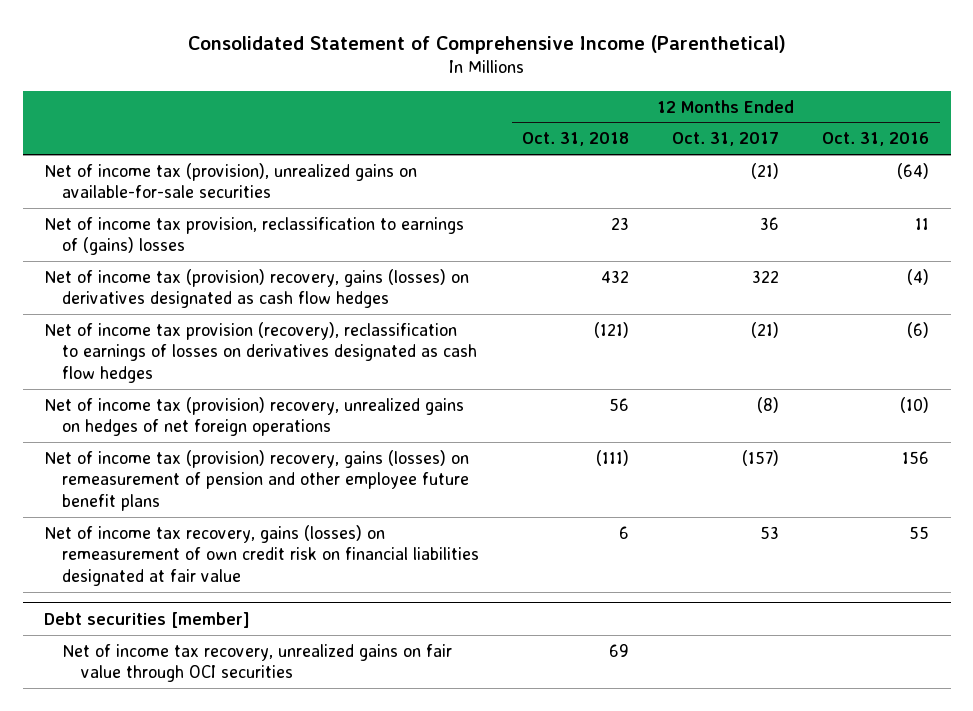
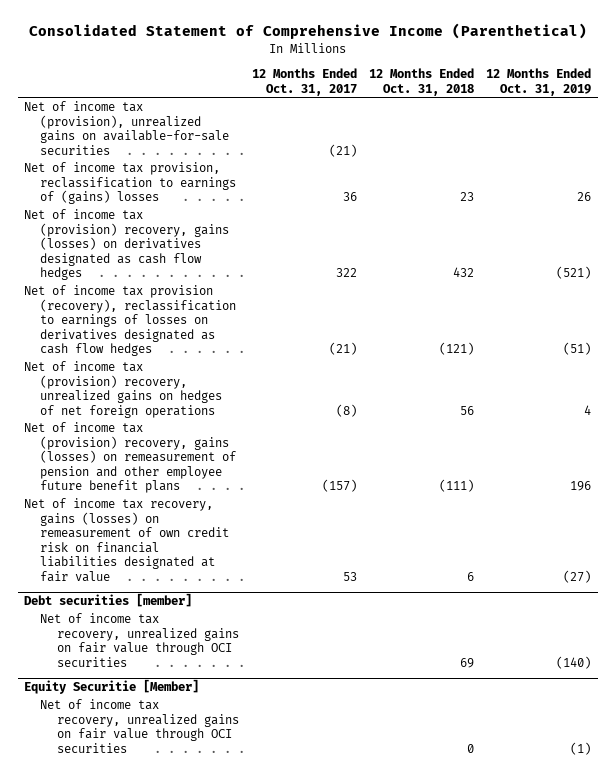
[822,132,930,147] Oct. 31, 2016 -> none
none -> [486,68,592,96] 12 Months Ended Oct. 31, 2019
none -> [23,679,199,695] Equity Securitie [Member]
none -> [40,699,240,753] Net of income tax recovery, unrealized gains on fair value through OCI securities

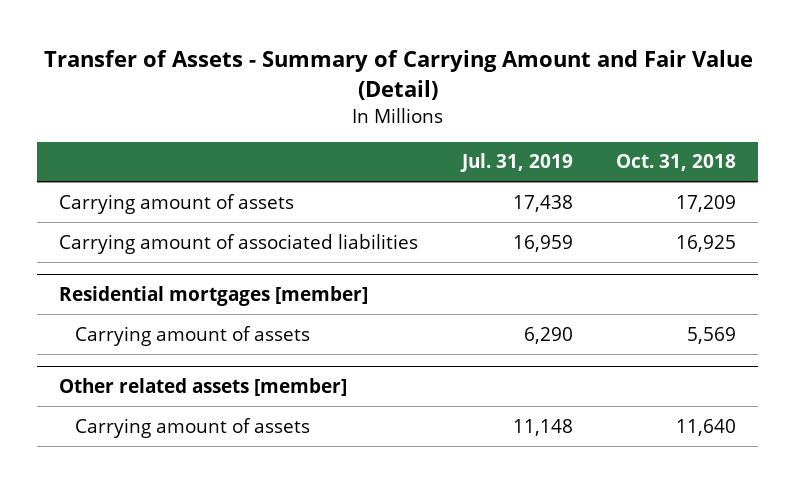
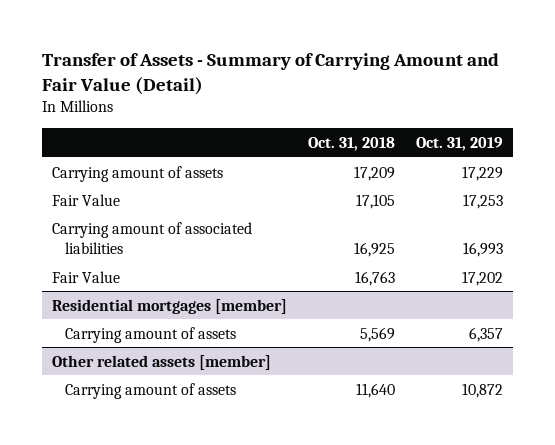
[459,153,573,173] Jul. 31, 2019 -> none
none -> [415,136,503,151] Oct. 31, 2019
none -> [52,193,121,206] Fair Value
none -> [52,270,121,283] Fair Value

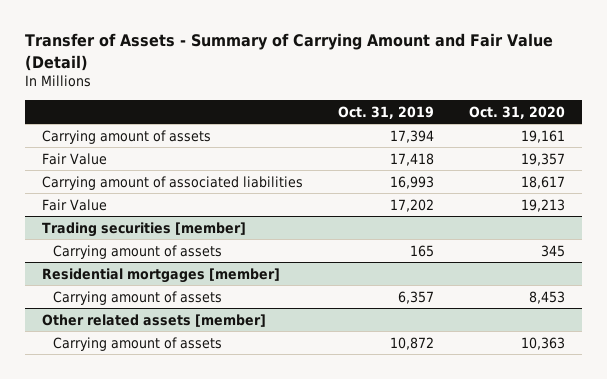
[307,136,395,151] Oct. 31, 2018 -> none
none -> [468,105,565,119] Oct. 31, 2020
[461,165,503,181] 17,229 -> [389,129,434,143] 17,394
[462,193,503,209] 17,253 -> [389,152,434,166] 17,418
none -> [42,221,247,237] Trading securities [member]
none -> [53,244,223,259] Carrying amount of assets

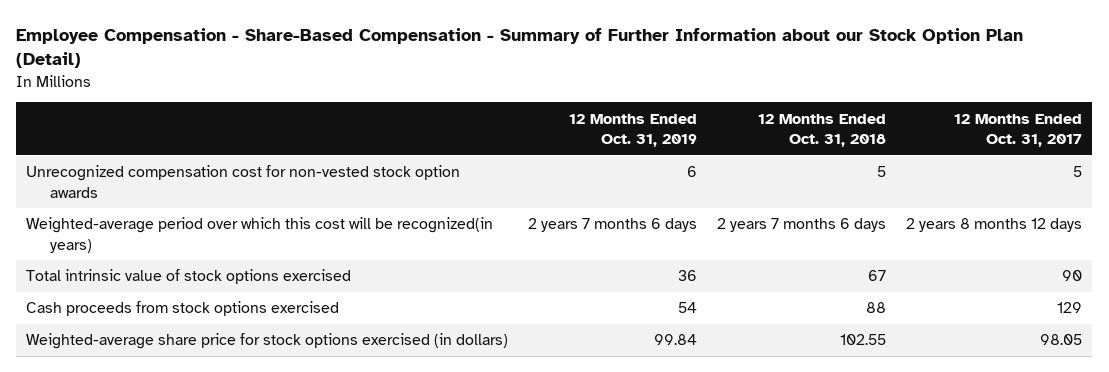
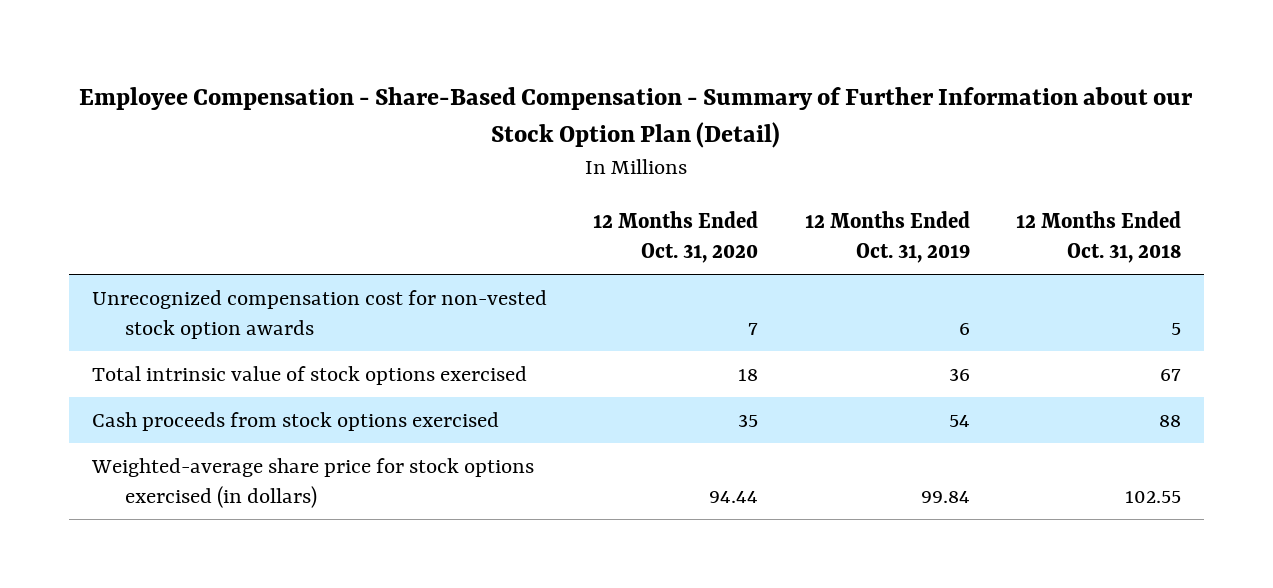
[954,113,1083,148] 12 Months Ended Oct. 31, 2017 -> none
none -> [593,210,759,264] 12 Months Ended Oct. 31, 2020
[26,217,494,253] Weighted-average period over which this cost will be recognized(in years) -> none

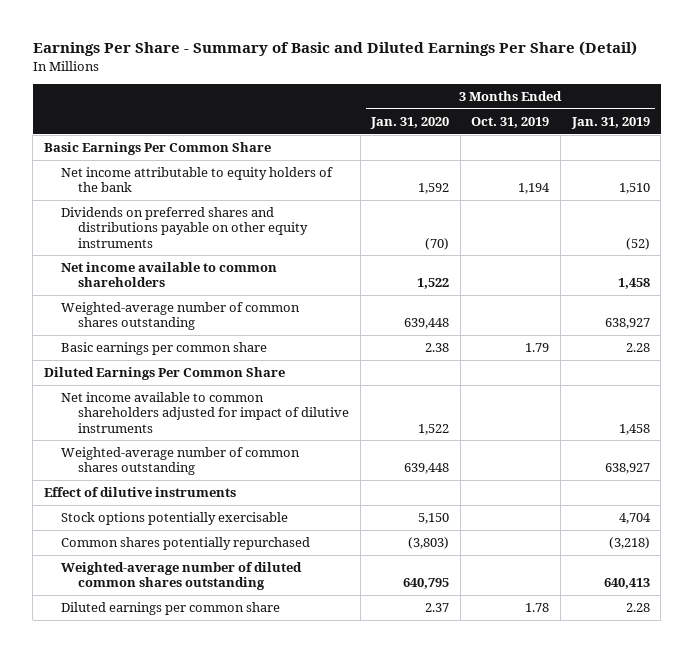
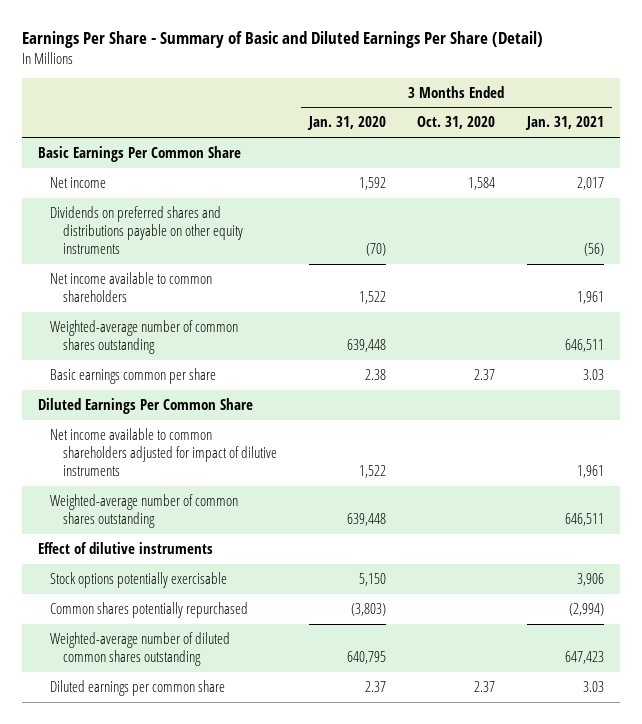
[471,117,550,129] Oct. 31, 2019 -> none
[570,117,650,130] Jan. 31, 2019 -> none
none -> [417,116,496,130] Oct. 31, 2020
none -> [524,116,604,131] Jan. 31, 2021
[60,167,333,193] Net income attributable to equity holders of the bank -> [50,176,107,188] Net income
[60,342,267,356] Basic earnings per common share -> [50,367,217,384] Basic earnings common per share

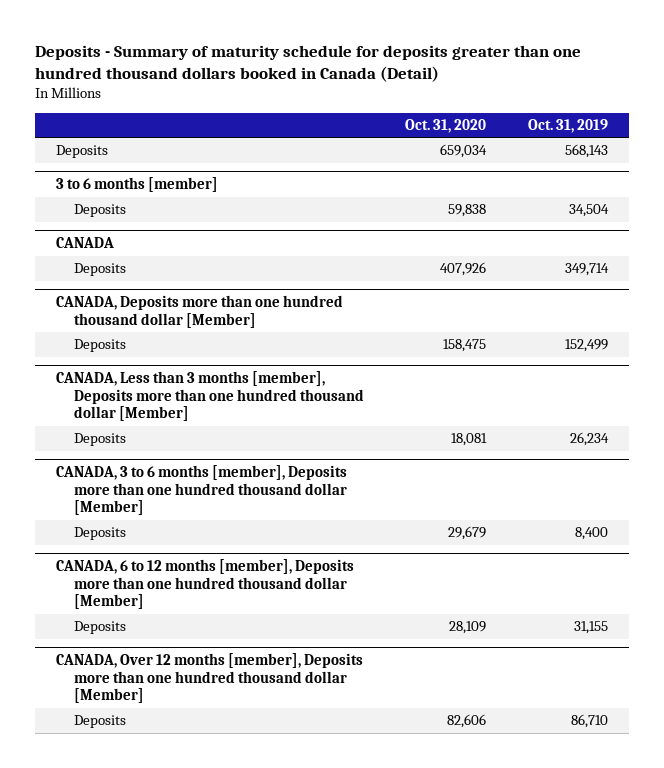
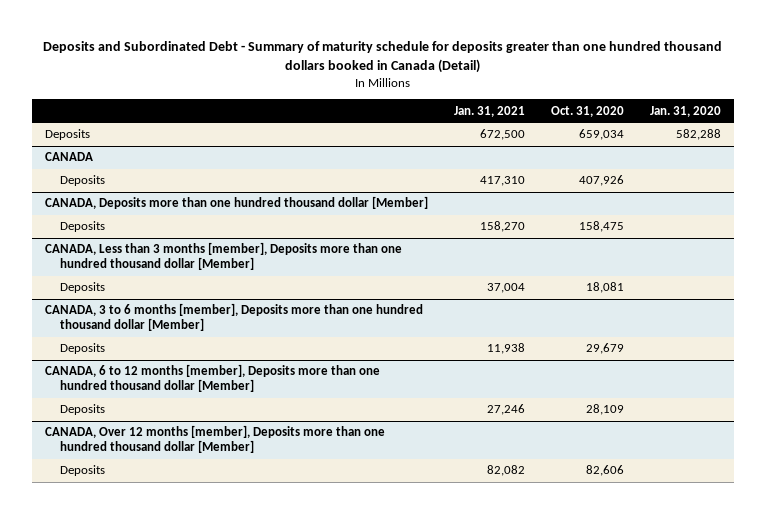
[34,44,581,83] Deposits - Summary of maturity schedule for deposits greater than one hundred thousand dollars booked in Canada (Detail) -> [42,41,722,74] Deposits and Subordinated Debt - Summary of maturity schedule for deposits greater than one hundred thousand dollars booked in Canada (Detail)
[528,118,609,133] Oct. 31, 2019 -> none
none -> [453,105,525,117] Jan. 31, 2021
none -> [649,105,721,117] Jan. 31, 2020
[55,176,218,192] 3 to 6 months [member] -> none
[73,204,126,218] Deposits -> none

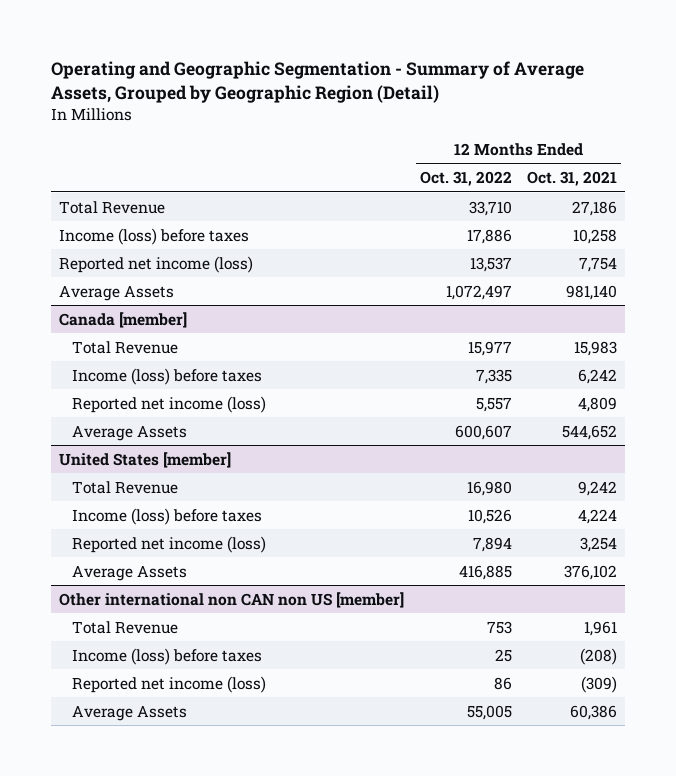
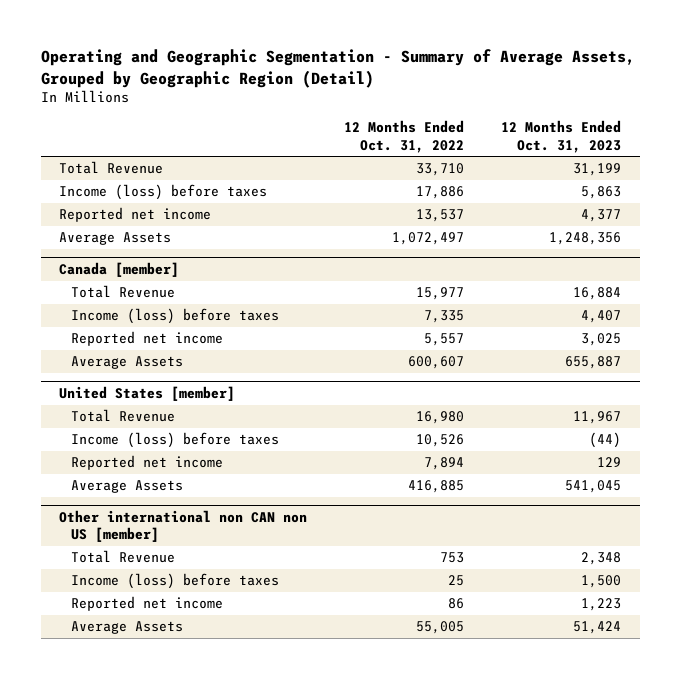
[527,171,618,187] Oct. 31, 2021 -> none
none -> [501,120,622,153] 12 Months Ended Oct. 31, 2023
[59,255,254,273] Reported net income (loss) -> [59,207,212,223] Reported net income
[71,395,266,413] Reported net income (loss) -> [70,331,223,347] Reported net income
[71,535,266,553] Reported net income (loss) -> [70,455,223,471] Reported net income
[71,675,266,693] Reported net income (loss) -> [70,596,223,612] Reported net income

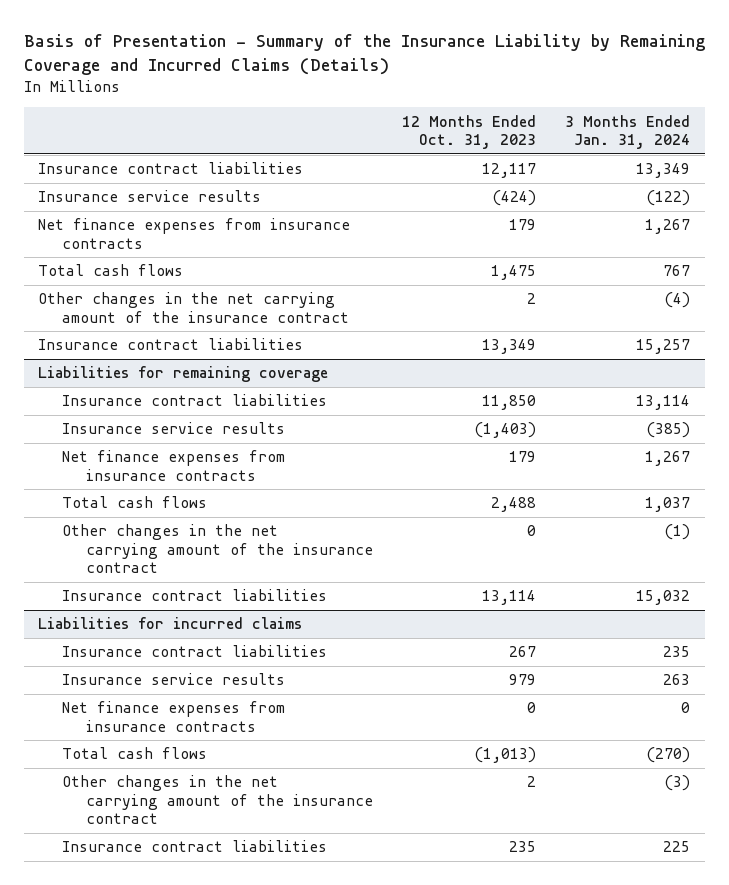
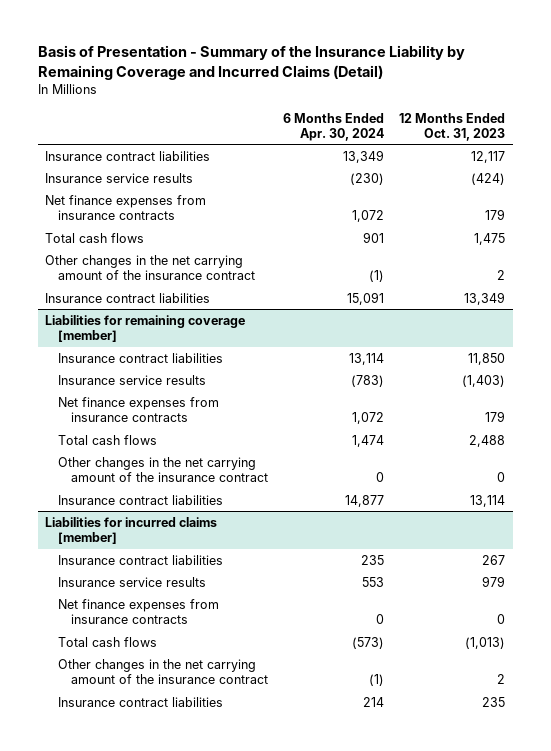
[23,34,705,76] Basis of Presentation - Summary of the Insurance Liability by Remaining Coverage and Incurred Claims (Details) -> [37,45,465,81] Basis of Presentation - Summary of the Insurance Liability by Remaining Coverage and Incurred Claims (Detail)
[565,114,691,149] 3 Months Ended Jan. 31, 2024 -> none
none -> [283,112,385,141] 6 Months Ended Apr. 30, 2024
[38,366,329,383] Liabilities for remaining coverage -> [45,314,246,342] Liabilities for remaining coverage [member]
[38,617,303,630] Liabilities for incurred claims -> [45,516,218,544] Liabilities for incurred claims [member]

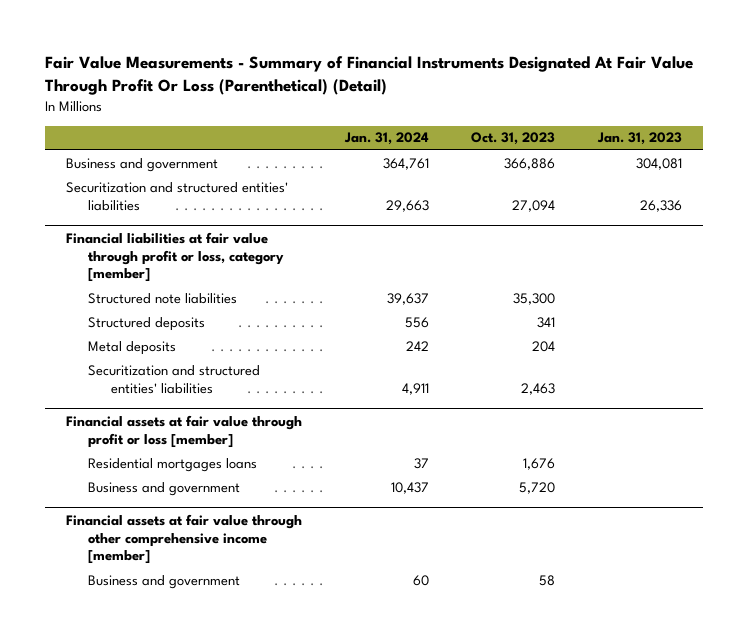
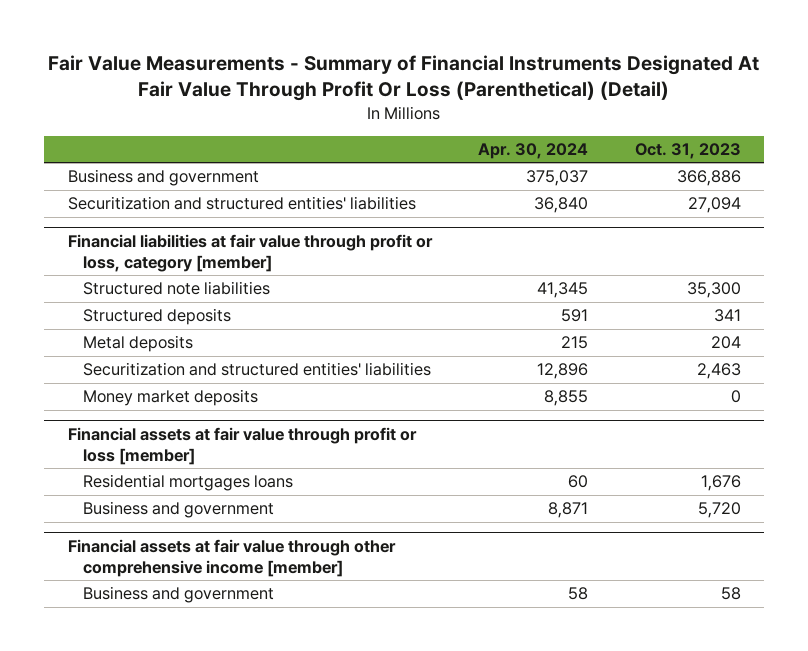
[343,132,429,146] Jan. 31, 2024 -> none
[596,132,682,146] Jan. 31, 2023 -> none
none -> [478,142,589,159] Apr. 30, 2024
none -> [83,389,259,407] Money market deposits

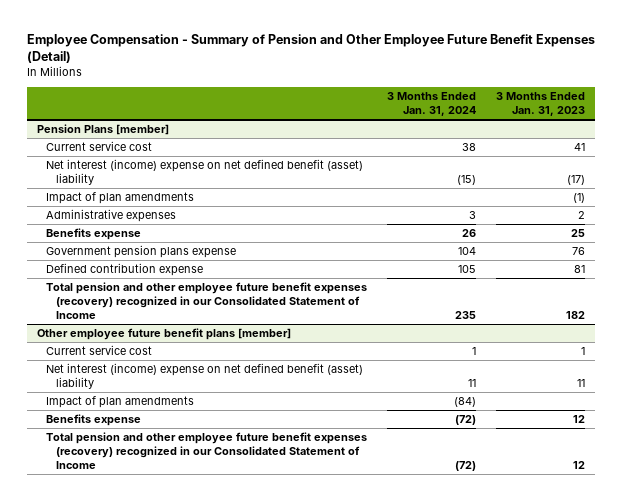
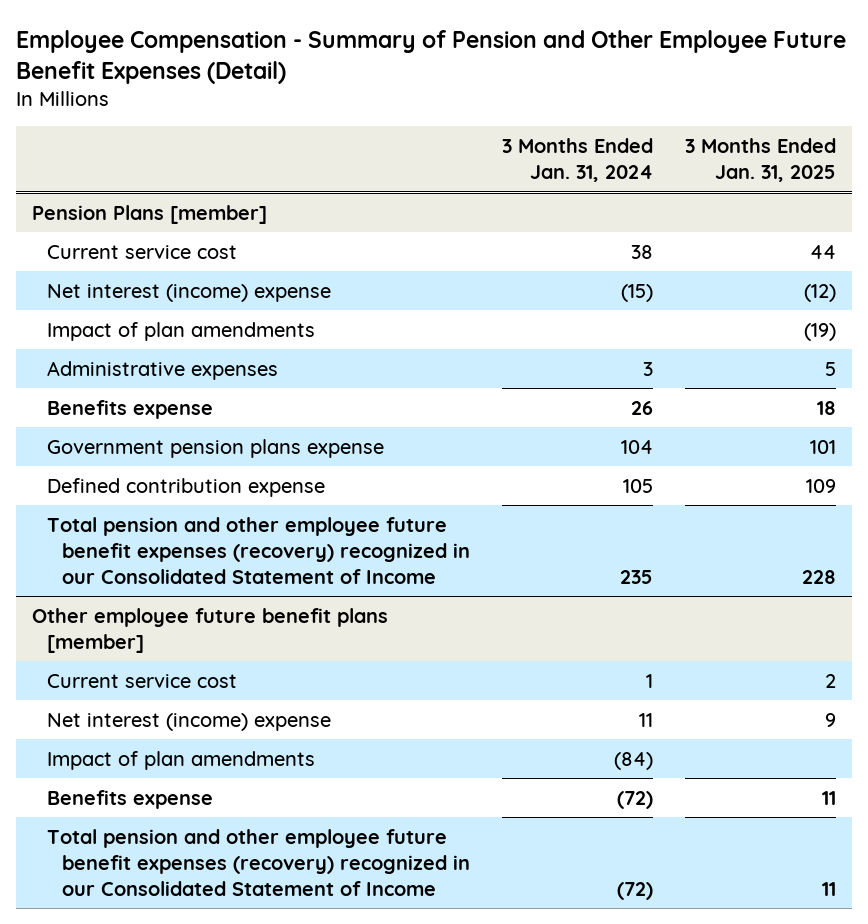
[495,92,585,117] 3 Months Ended Jan. 31, 2023 -> none
none -> [684,138,836,183] 3 Months Ended Jan. 31, 2025
[46,159,364,186] Net interest (income) expense on net defined benefit (asset) liability -> [46,283,331,302] Net interest (income) expense
[46,363,364,390] Net interest (income) expense on net defined benefit (asset) liability -> [46,712,331,731] Net interest (income) expense

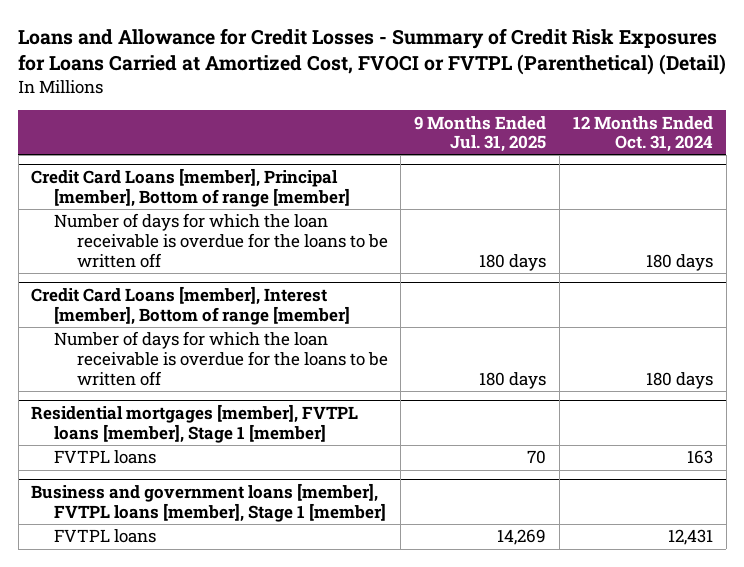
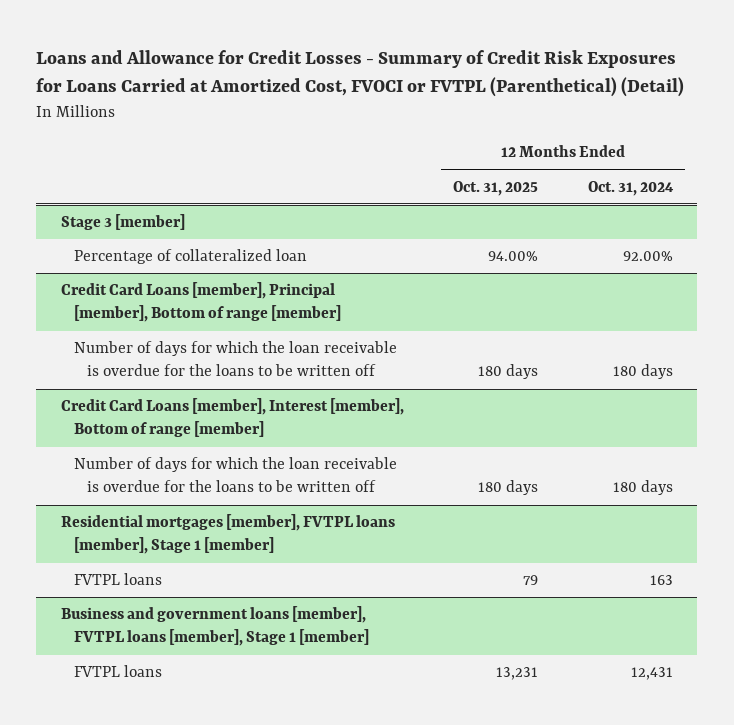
[414,115,547,153] 9 Months Ended Jul. 31, 2025 -> none
none -> [453,180,539,196] Oct. 31, 2025
none -> [60,214,185,231] Stage 3 [member]
none -> [74,249,308,265] Percentage of collateralized loan

